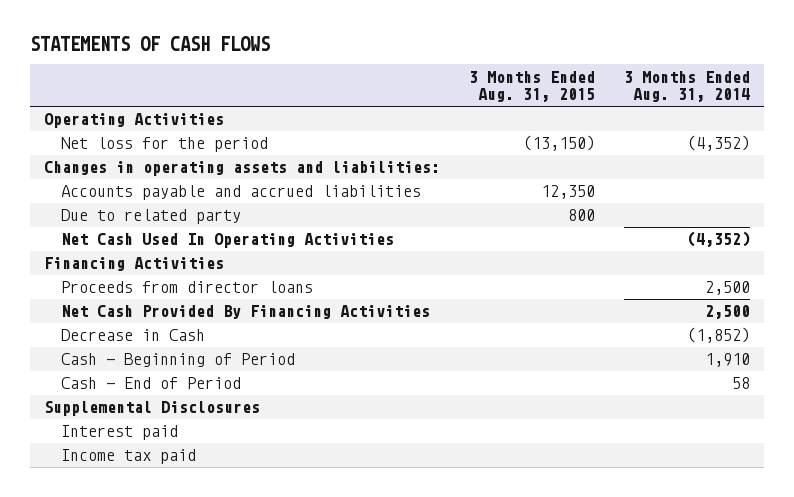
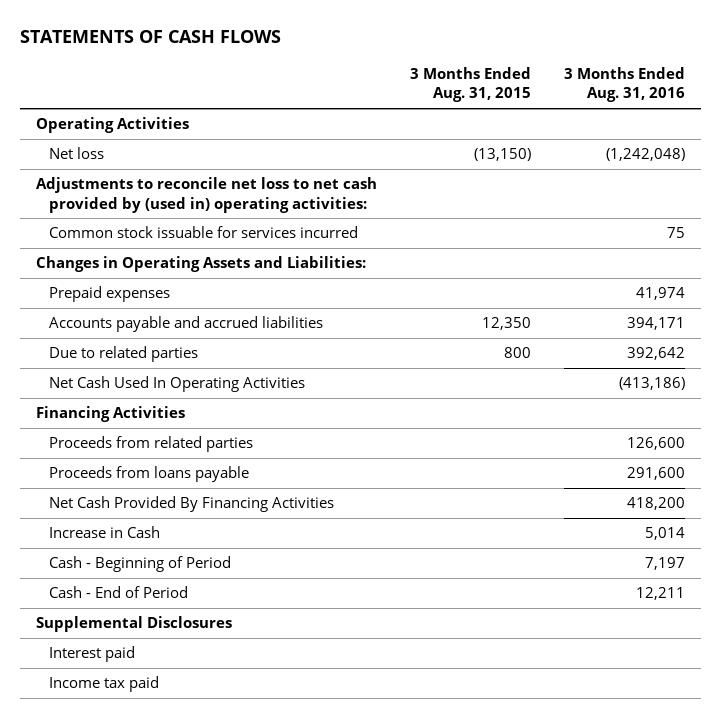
[623,70,750,103] 3 Months Ended Aug. 31, 2014 -> none
none -> [563,67,685,103] 3 Months Ended Aug. 31, 2016
[60,137,268,153] Net loss for the period -> [49,147,105,160] Net loss
none -> [36,177,378,213] Adjustments to reconcile net loss to net cash provided by (used in) operating activities:
none -> [49,226,359,239] Common stock issuable for services incurred
[44,161,441,177] Changes in operating assets and liabilities: -> [36,256,367,273] Changes in Operating Assets and Liabilities:
none -> [49,286,171,303] Prepaid expenses
[60,209,241,225] Due to related party -> [49,346,199,363] Due to related parties
[60,281,313,294] Proceeds from director loans -> [49,436,254,453] Proceeds from related parties
none -> [49,466,250,483] Proceeds from loans payable
[60,329,205,342] Decrease in Cash -> [49,526,161,539] Increase in Cash

